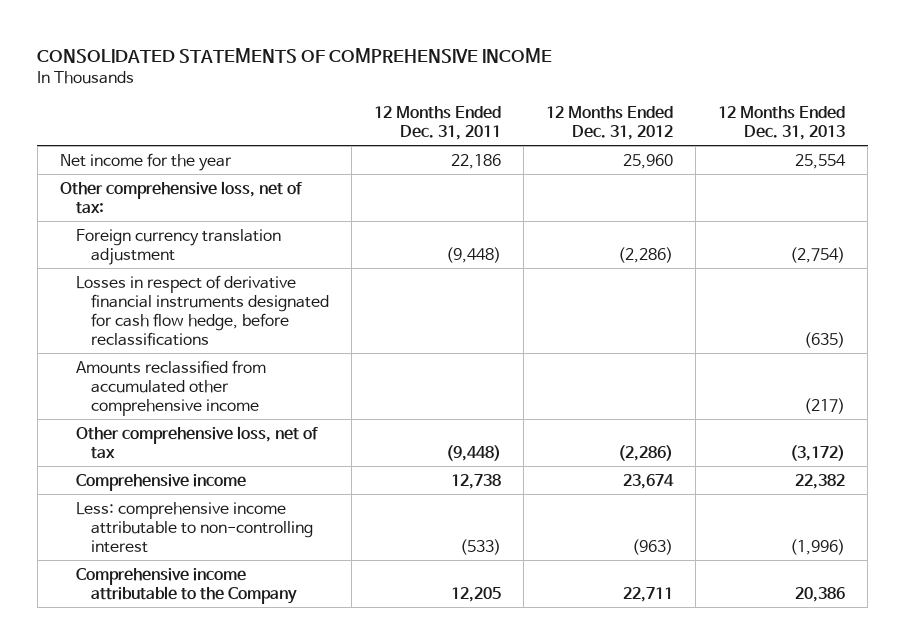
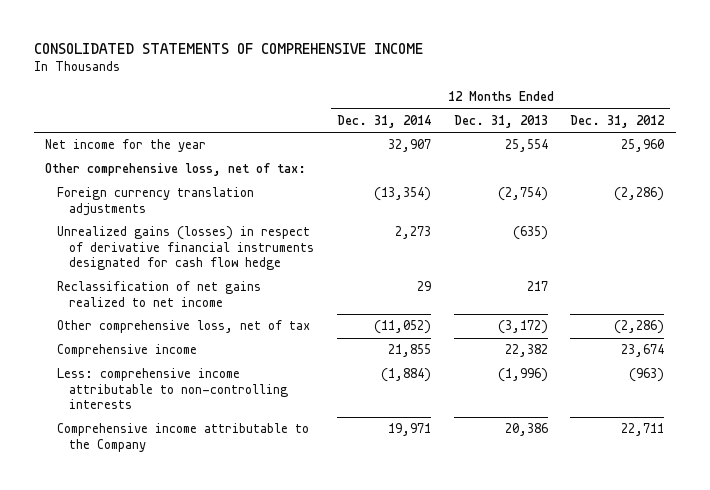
[374,105,502,140] 12 Months Ended Dec. 31, 2011 -> none
none -> [336,114,431,128] Dec. 31, 2014
[75,359,266,416] Amounts reclassified from accumulated other comprehensive income -> none
[75,228,281,265] Foreign currency translation adjustment -> [57,187,255,216] Foreign currency translation adjustments
[75,274,330,346] Losses in respect of derivative financial instruments designated for cash flow hedge, before reclassifications -> [57,226,315,271] Unrealized gains (losses) in respect of derivative financial instruments designated for cash flow hedge
none -> [57,281,262,307] Reclassification of net gains realized to net income
[75,501,314,553] Less: comprehensive income attributable to non-controlling interest -> [57,368,289,410] Less: comprehensive income attributable to non-controlling interests

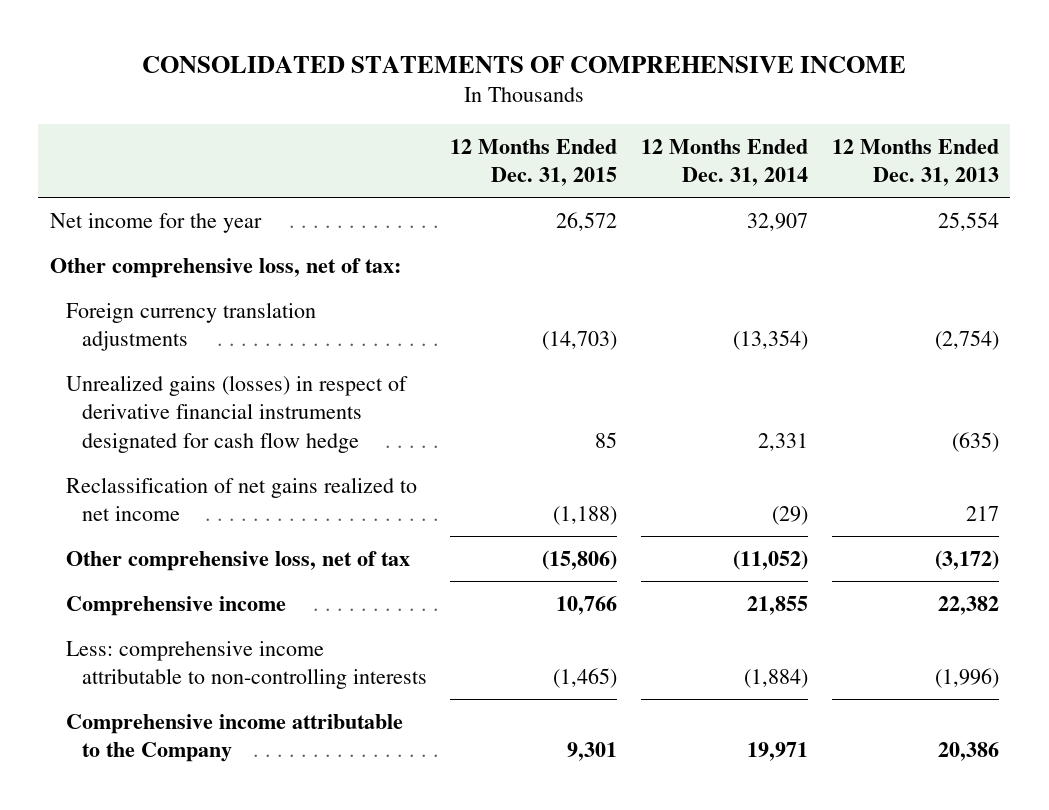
[570,114,666,128] Dec. 31, 2012 -> none
none -> [450,138,618,187] 12 Months Ended Dec. 31, 2015
[394,226,431,240] 2,273 -> [757,432,808,451] 2,331
[416,281,431,292] 29 -> [771,506,808,526] (29)

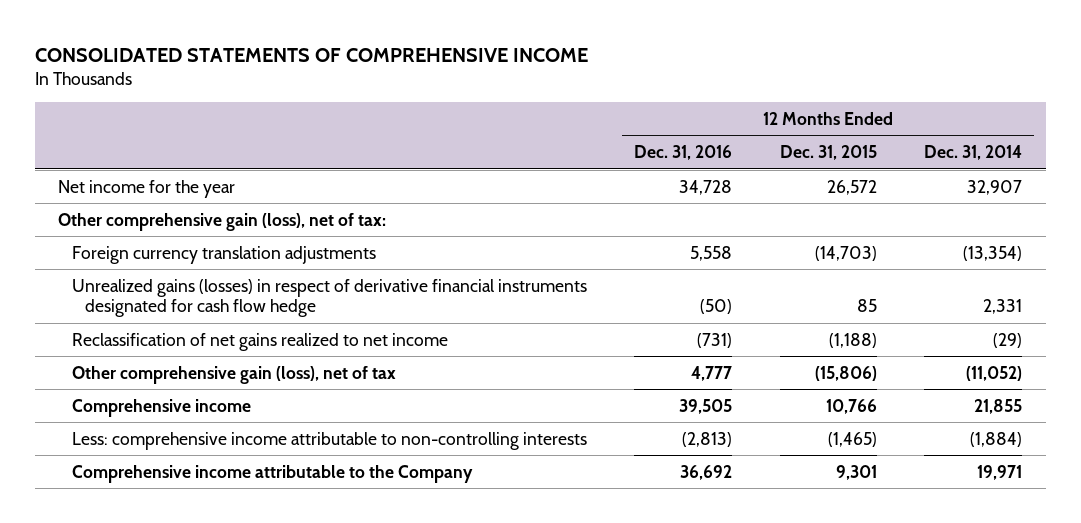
[831,138,999,187] 12 Months Ended Dec. 31, 2013 -> none
none -> [634,145,733,161] Dec. 31, 2016
[50,257,402,278] Other comprehensive loss, net of tax: -> [58,212,387,231] Other comprehensive gain (loss), net of tax:
[66,550,411,571] Other comprehensive loss, net of tax -> [71,365,396,384] Other comprehensive gain (loss), net of tax

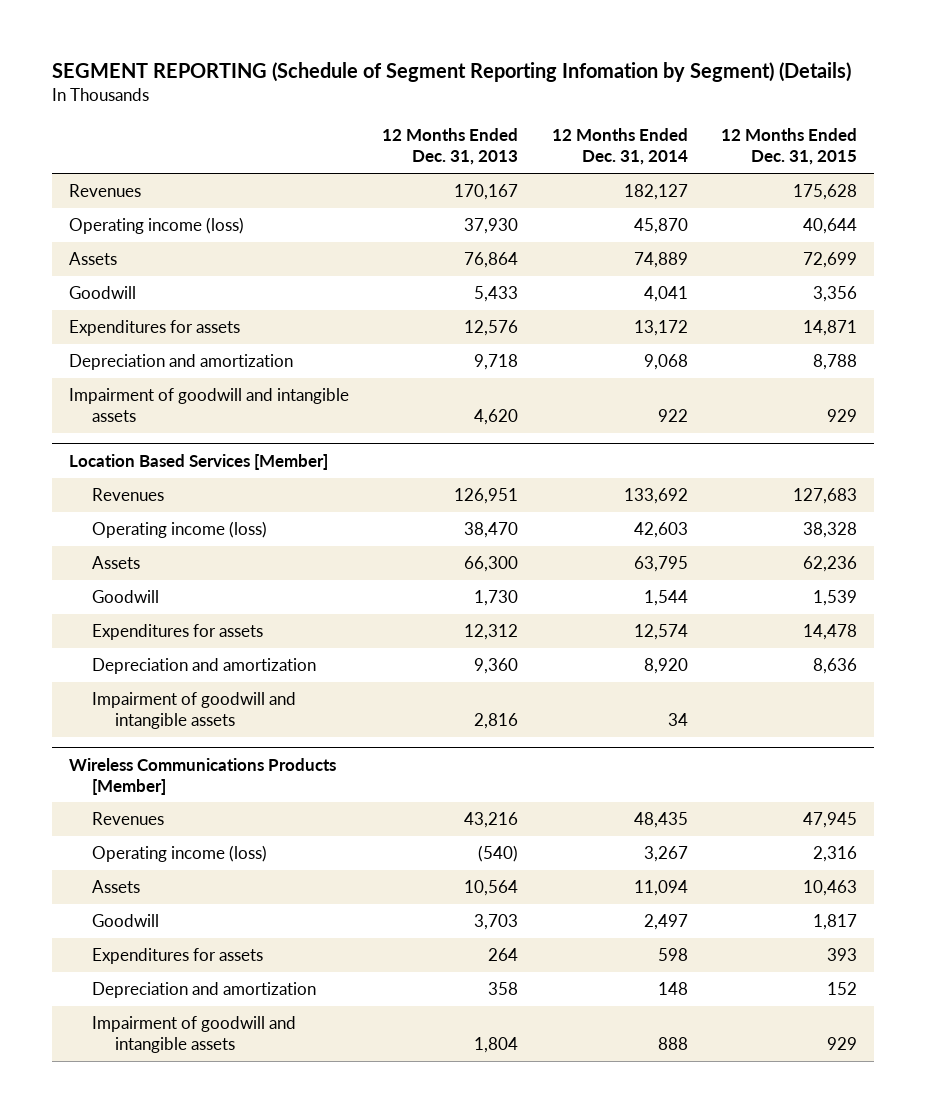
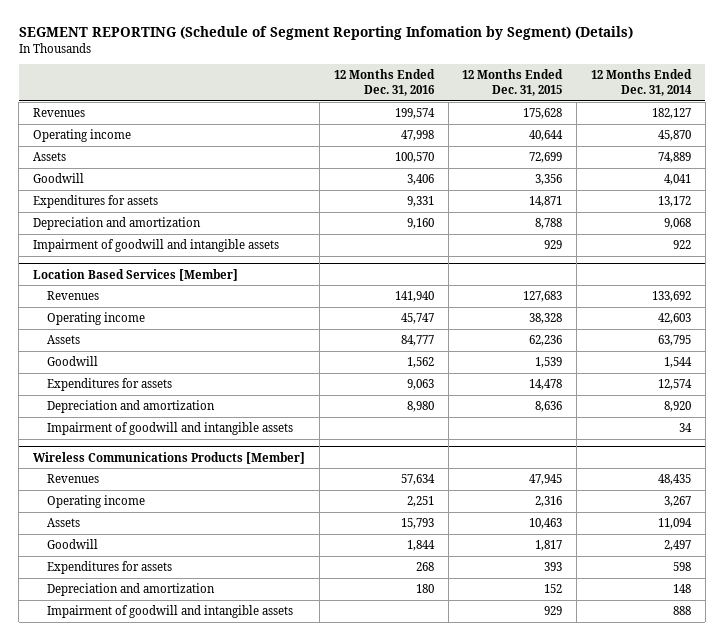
[382,128,519,166] 12 Months Ended Dec. 31, 2013 -> none
none -> [333,69,435,97] 12 Months Ended Dec. 31, 2016
[69,217,245,235] Operating income (loss) -> [32,129,131,143] Operating income
[91,521,267,539] Operating income (loss) -> [47,312,146,326] Operating income
[91,845,267,863] Operating income (loss) -> [47,495,146,509] Operating income

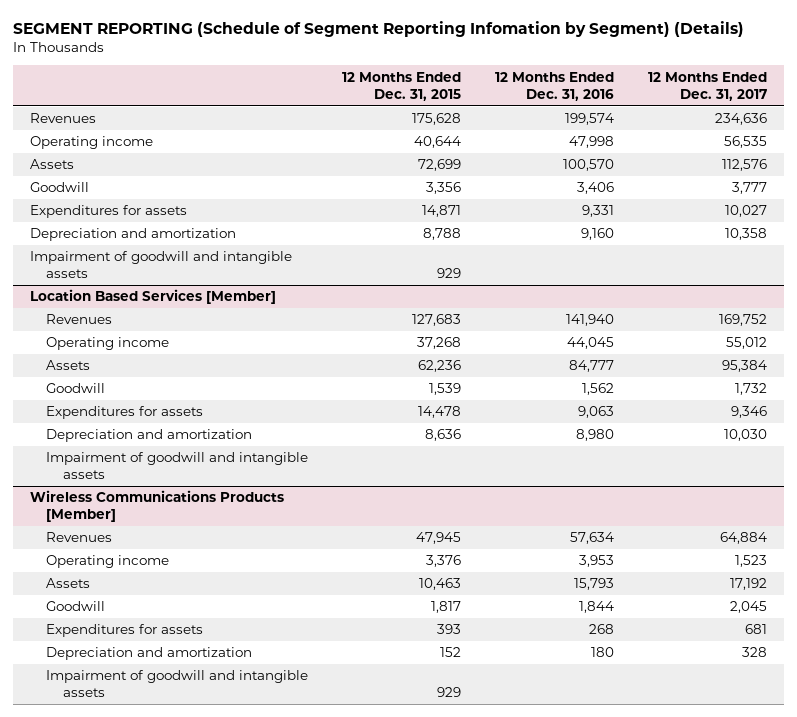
[591,69,693,97] 12 Months Ended Dec. 31, 2014 -> none
none -> [648,71,768,101] 12 Months Ended Dec. 31, 2017
[400,313,434,325] 45,747 -> [567,337,615,350] 44,045
[529,313,563,325] 38,328 -> [417,337,462,350] 37,268
[406,496,434,508] 2,251 -> [579,555,615,568] 3,953
[535,496,563,508] 2,316 -> [426,555,462,568] 3,376

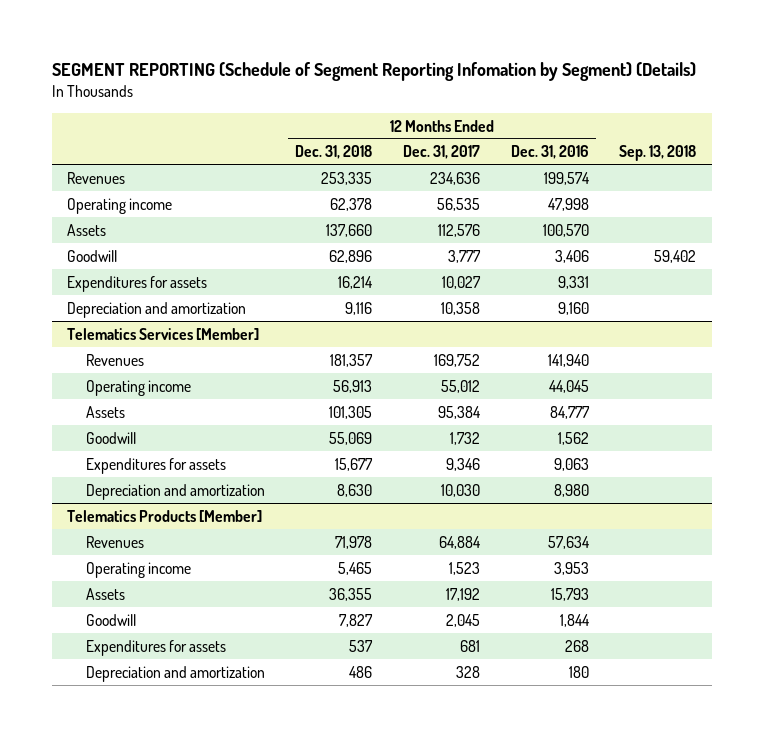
[342,71,462,101] 12 Months Ended Dec. 31, 2015 -> none
none -> [295,145,373,160] Dec. 31, 2018
none -> [619,145,697,162] Sep. 13, 2018
[30,251,293,279] Impairment of goodwill and intangible assets -> none
[30,289,277,305] Location Based Services [Member] -> [67,327,260,340] Telematics Services [Member]
[46,452,309,480] Impairment of goodwill and intangible assets -> none
[30,490,285,523] Wireless Communications Products [Member] -> [67,509,263,522] Telematics Products [Member]
[46,670,309,698] Impairment of goodwill and intangible assets -> none

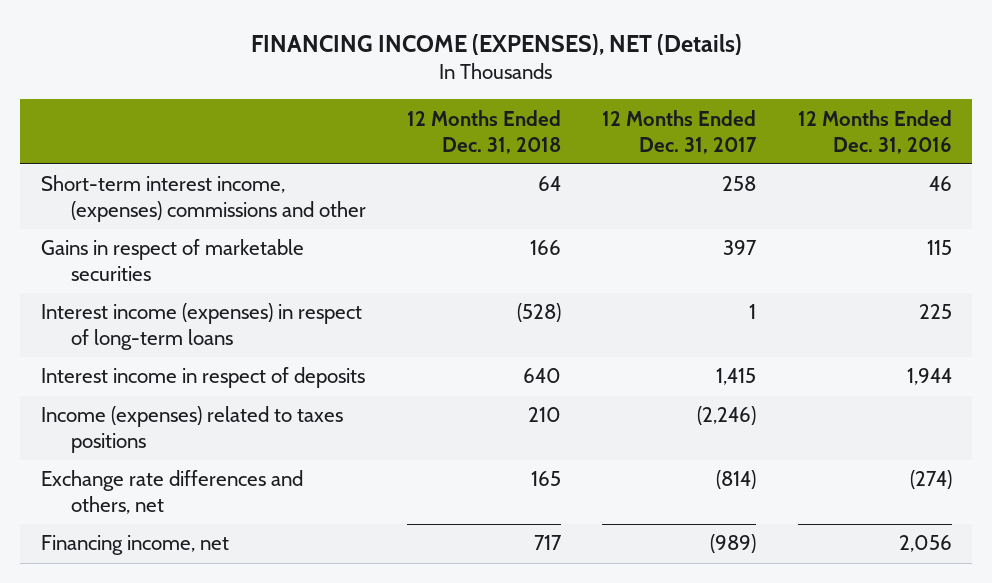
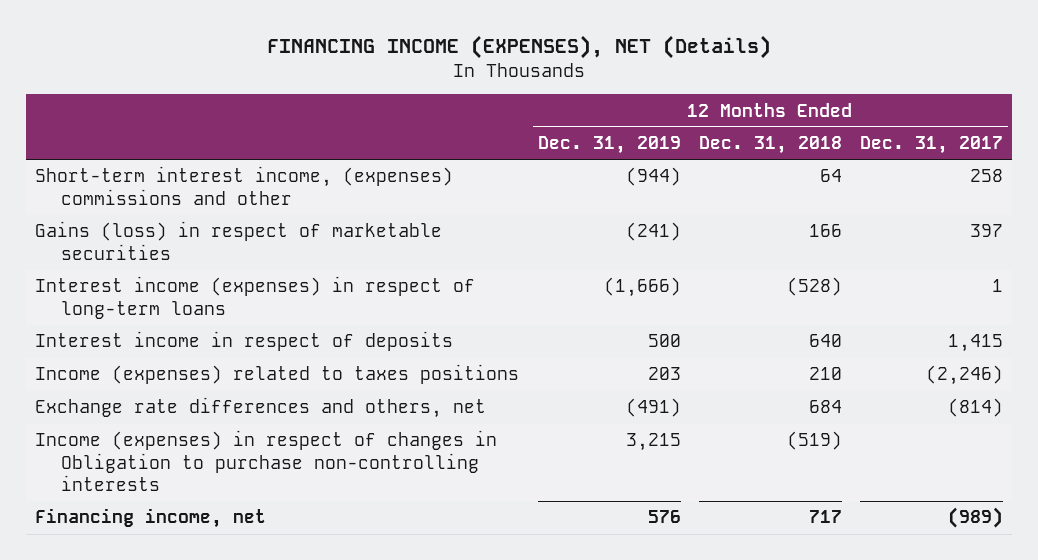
[797,109,952,154] 12 Months Ended Dec. 31, 2016 -> none
none -> [537,136,681,155] Dec. 31, 2019
[40,239,304,282] Gains in respect of marketable securities -> [35,221,443,260] Gains (loss) in respect of marketable securities
[531,471,562,487] 165 -> [808,400,842,414] 684
none -> [35,430,498,491] Income (expenses) in respect of changes in Obligation to purchase non-controlling interests

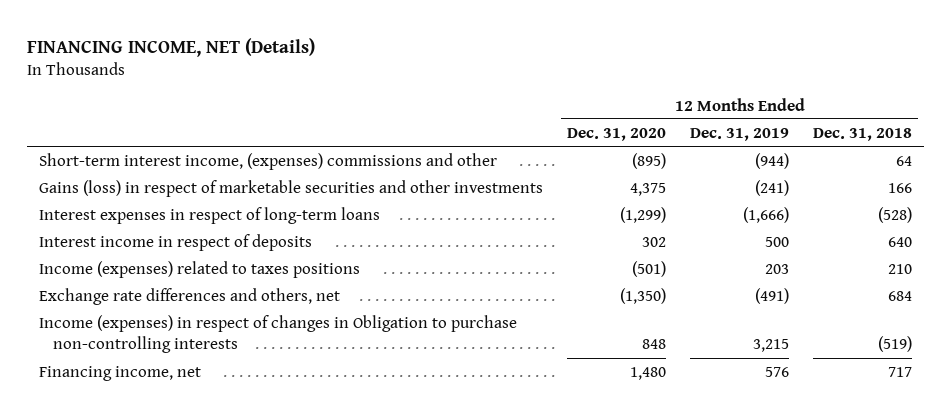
[267,35,772,60] FINANCING INCOME (EXPENSES), NET (Details) -> [27,37,316,57] FINANCING INCOME, NET (Details)
[860,136,1004,155] Dec. 31, 2017 -> none
none -> [567,127,667,141] Dec. 31, 2020
[35,221,443,260] Gains (loss) in respect of marketable securities -> [39,179,544,197] Gains (loss) in respect of marketable securities and other investments
[35,276,476,319] Interest income (expenses) in respect of long-term loans -> [39,206,381,224] Interest expenses in respect of long-term loans

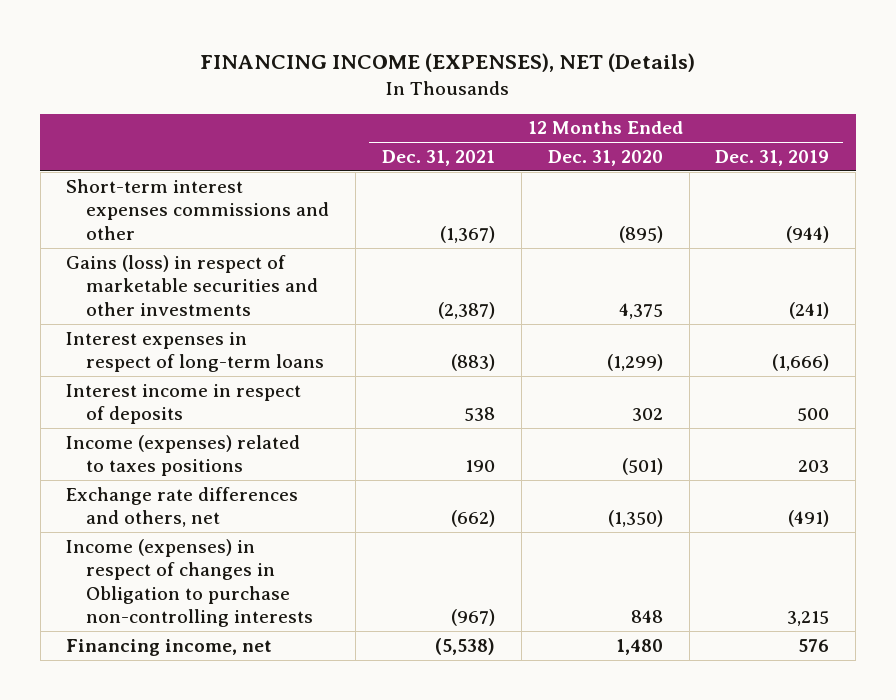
[27,37,316,57] FINANCING INCOME, NET (Details) -> [199,53,695,73] FINANCING INCOME (EXPENSES), NET (Details)
[813,127,913,141] Dec. 31, 2018 -> none
none -> [381,150,495,167] Dec. 31, 2021
[39,152,498,170] Short-term interest income, (expenses) commissions and other -> [66,178,330,240] Short-term interest expenses commissions and other

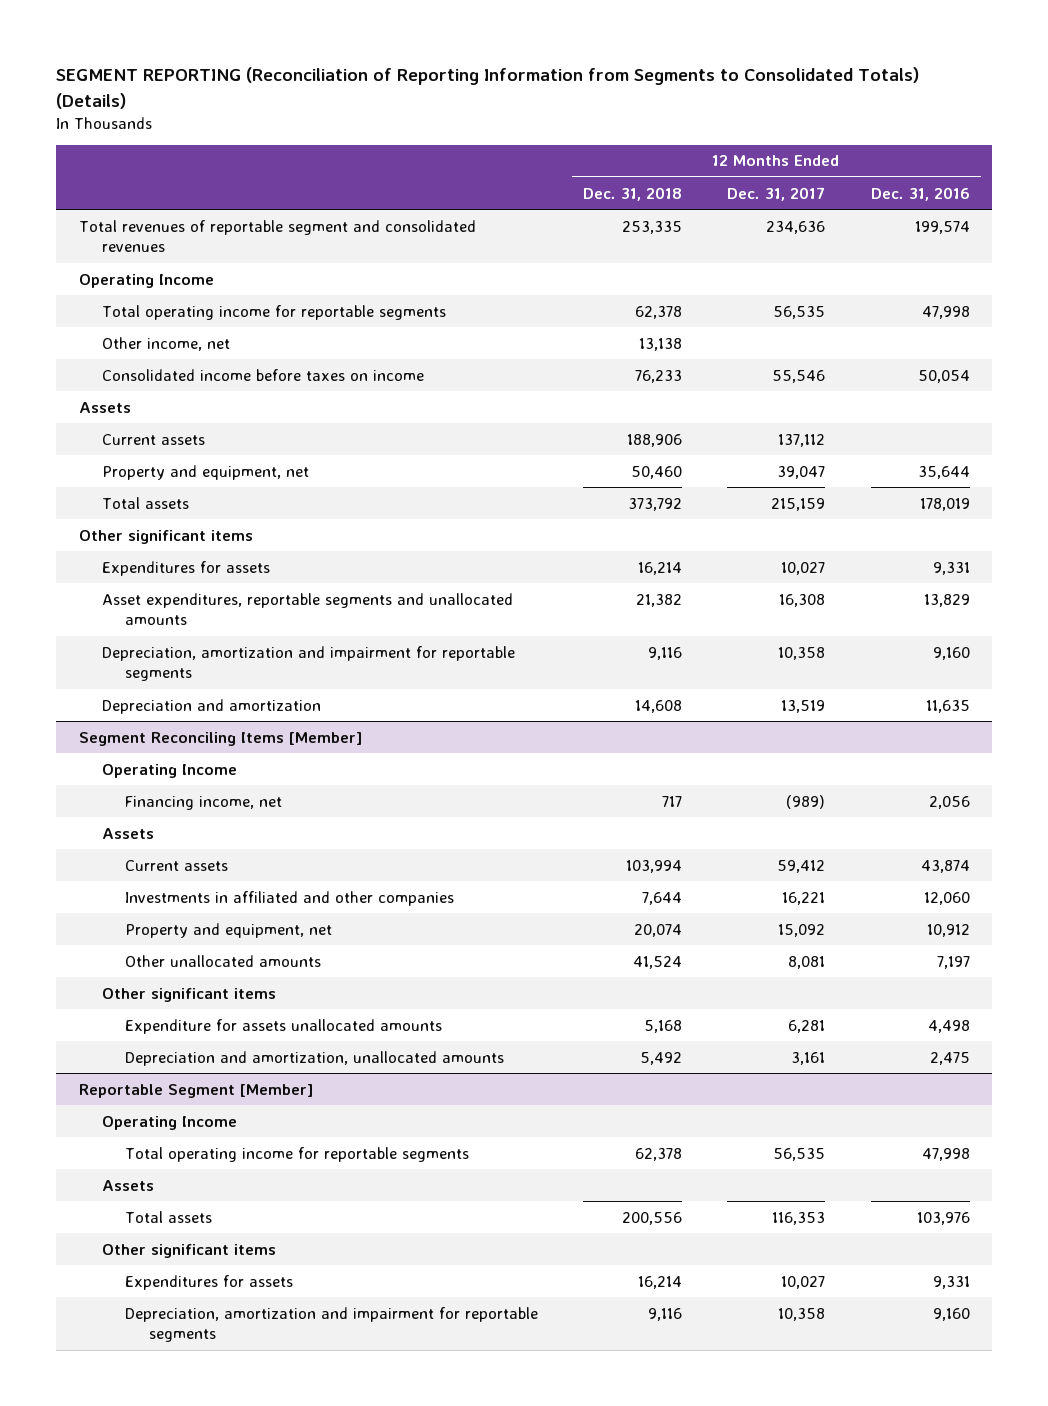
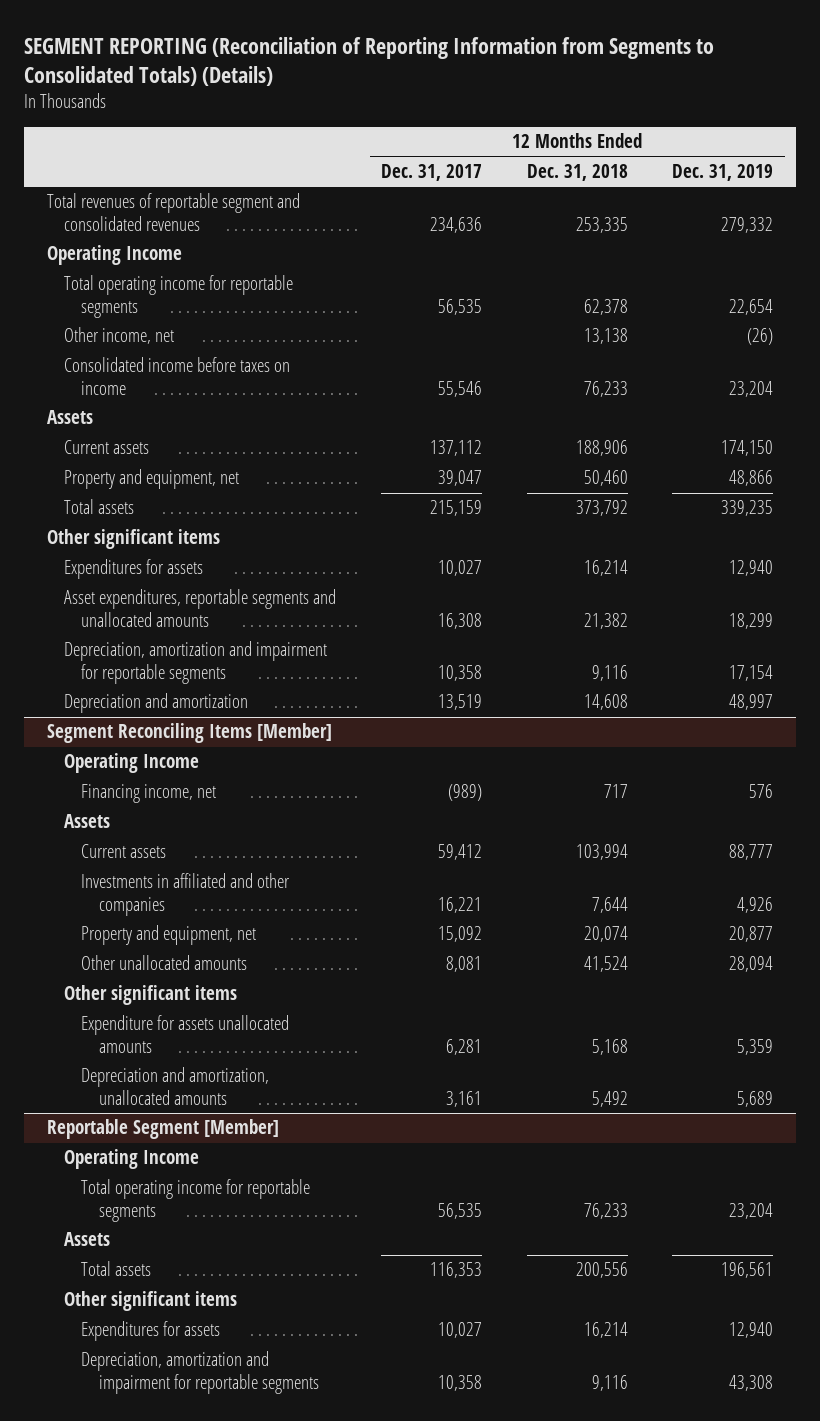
[870,186,970,201] Dec. 31, 2016 -> none
none -> [672,163,774,181] Dec. 31, 2019
[635,1147,683,1161] 62,378 -> [583,1203,628,1220] 76,233

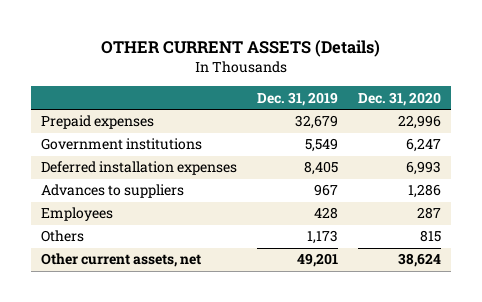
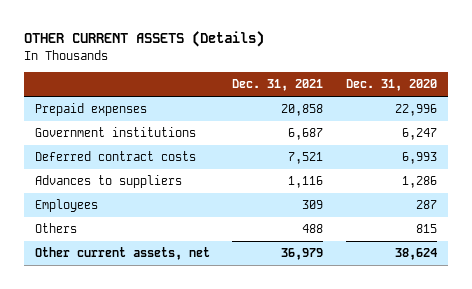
[257,91,339,106] Dec. 31, 2019 -> none
none -> [232,79,324,92] Dec. 31, 2021
[40,161,237,176] Deferred installation expenses -> [35,151,197,162] Deferred contract costs

